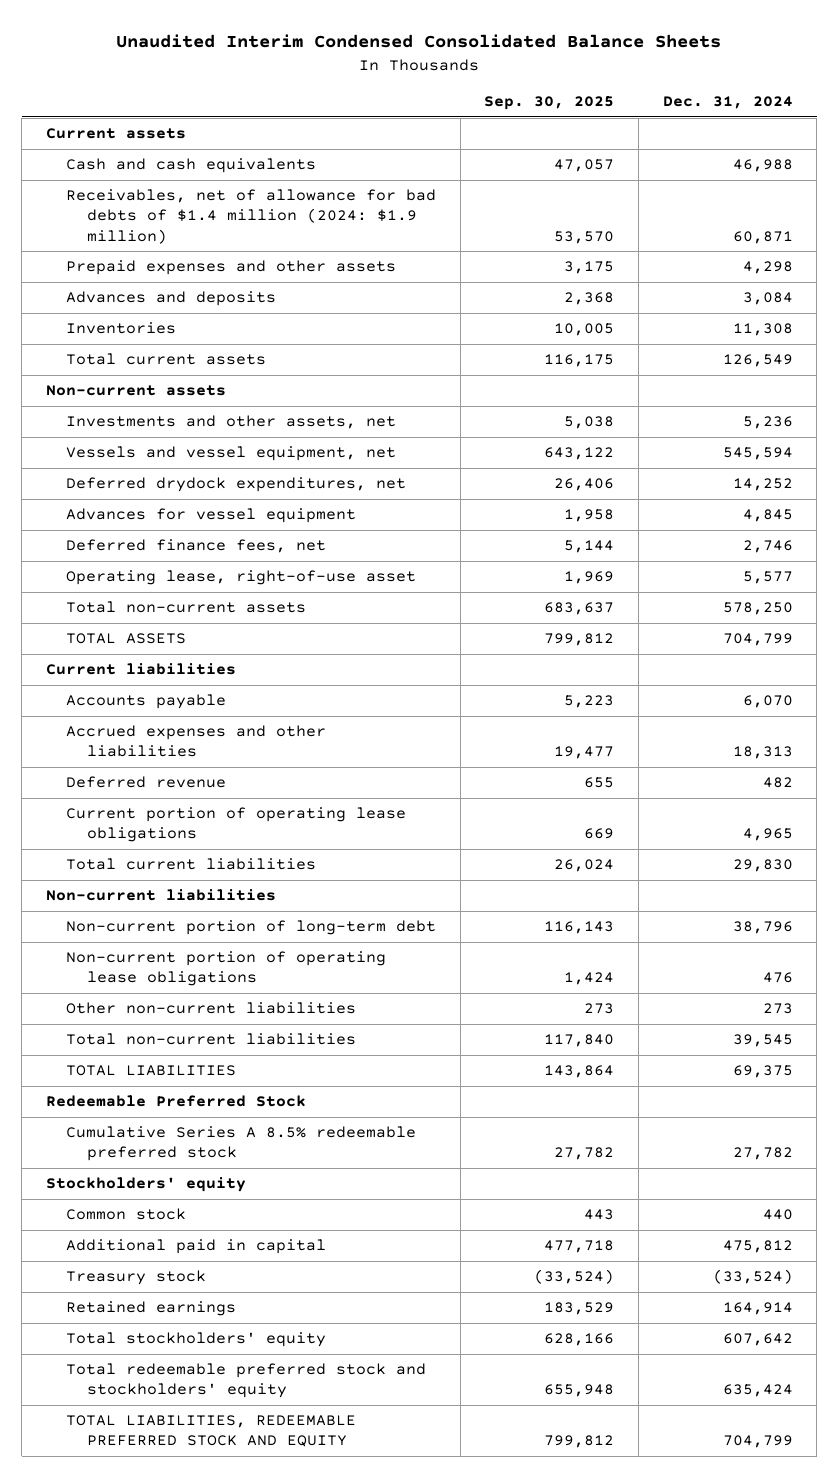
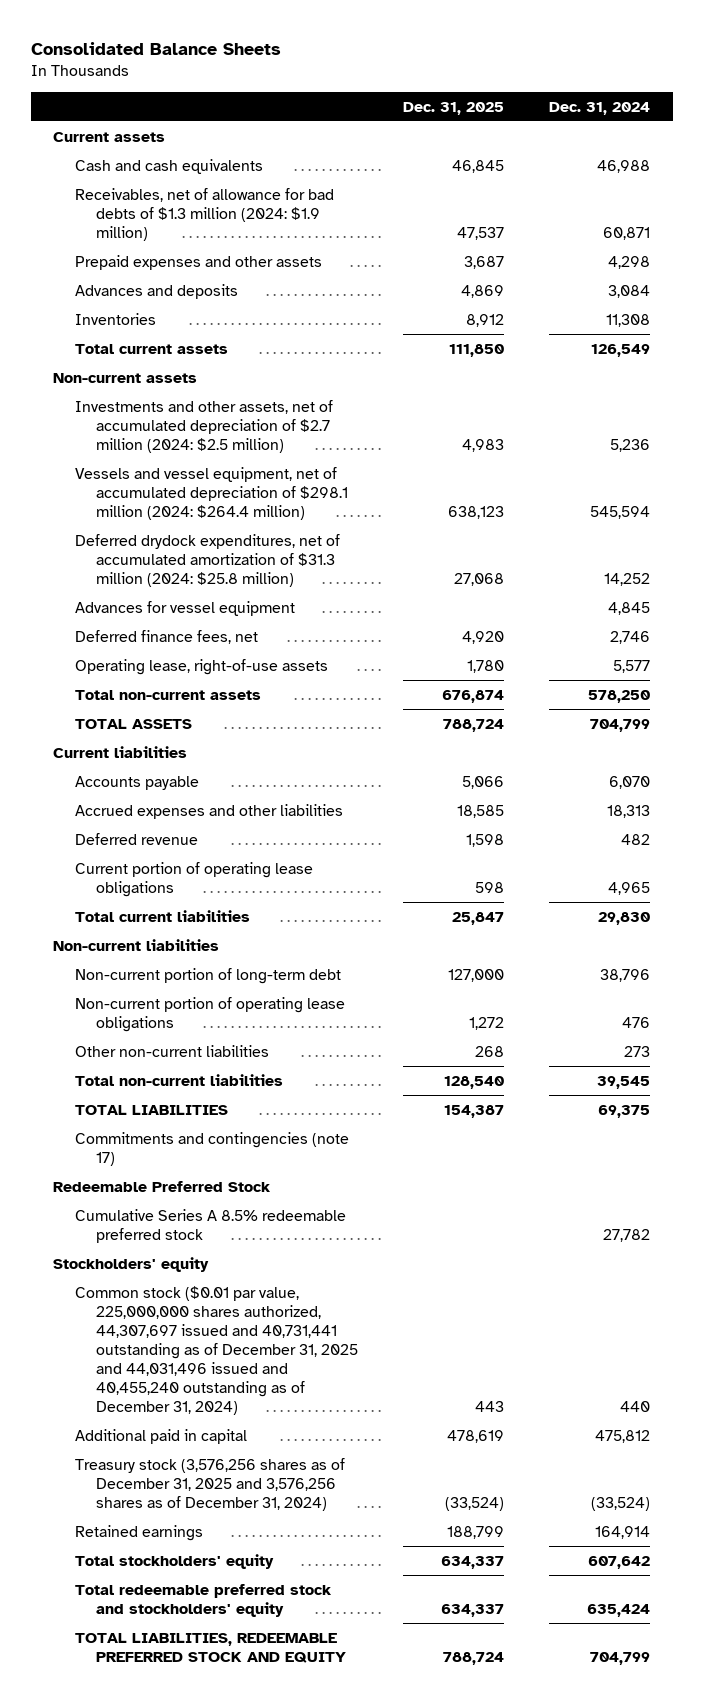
[116,34,722,49] Unaudited Interim Condensed Consolidated Balance Sheets -> [30,41,281,55] Consolidated Balance Sheets
[484,96,615,111] Sep. 30, 2025 -> none
none -> [403,101,505,115] Dec. 31, 2025
[66,189,437,244] Receivables, net of allowance for bad debts of $1.4 million (2024: $1.9 million) -> [74,187,334,241] Receivables, net of allowance for bad debts of $1.3 million (2024: $1.9 million)
[66,415,397,430] Investments and other assets, net -> [74,399,333,453] Investments and other assets, net of accumulated depreciation of $2.7 million (2024: $2.5 million)
[66,446,397,462] Vessels and vessel equipment, net -> [74,466,349,520] Vessels and vessel equipment, net of accumulated depreciation of $298.1 million (2024: $264.4 million)
[66,477,407,493] Deferred drydock expenditures, net -> [74,533,340,587] Deferred drydock expenditures, net of accumulated amortization of $31.3 million (2024: $25.8 million)
[66,570,417,586] Operating lease, right-of-use asset -> [74,658,328,675] Operating lease, right-of-use assets
none -> [74,1131,349,1166] Commitments and contingencies (note 17)
[66,1208,187,1221] Common stock -> [74,1285,359,1416] Common stock ($0.01 par value, 225,000,000 shares authorized, 44,307,697 issued and 40,731,441 outstanding as of December 31, 2025 and 44,031,496 issued and 40,455,240 outstanding as of December 31, 2024)
[66,1270,207,1286] Treasury stock -> [74,1457,345,1511] Treasury stock (3,576,256 shares as of December 31, 2025 and 3,576,256 shares as of December 31, 2024)

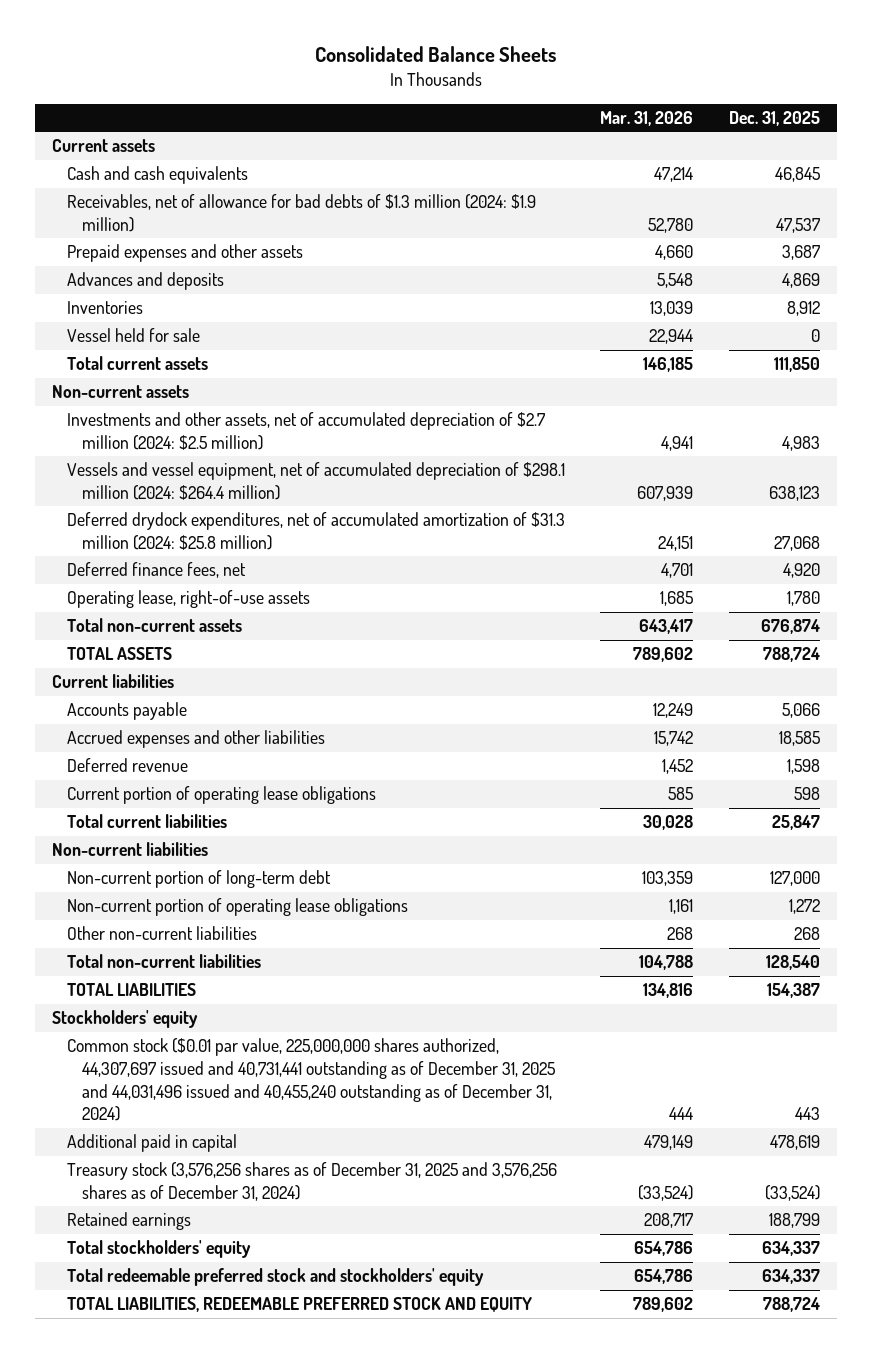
[549,101,651,115] Dec. 31, 2024 -> none
none -> [600,111,694,127] Mar. 31, 2026
none -> [67,328,201,343] Vessel held for sale
[74,600,295,616] Advances for vessel equipment -> none
[74,1131,349,1166] Commitments and contingencies (note 17) -> none
[52,1180,271,1192] Redeemable Preferred Stock -> none
[74,1208,346,1243] Cumulative Series A 8.5% redeemable preferred stock -> none

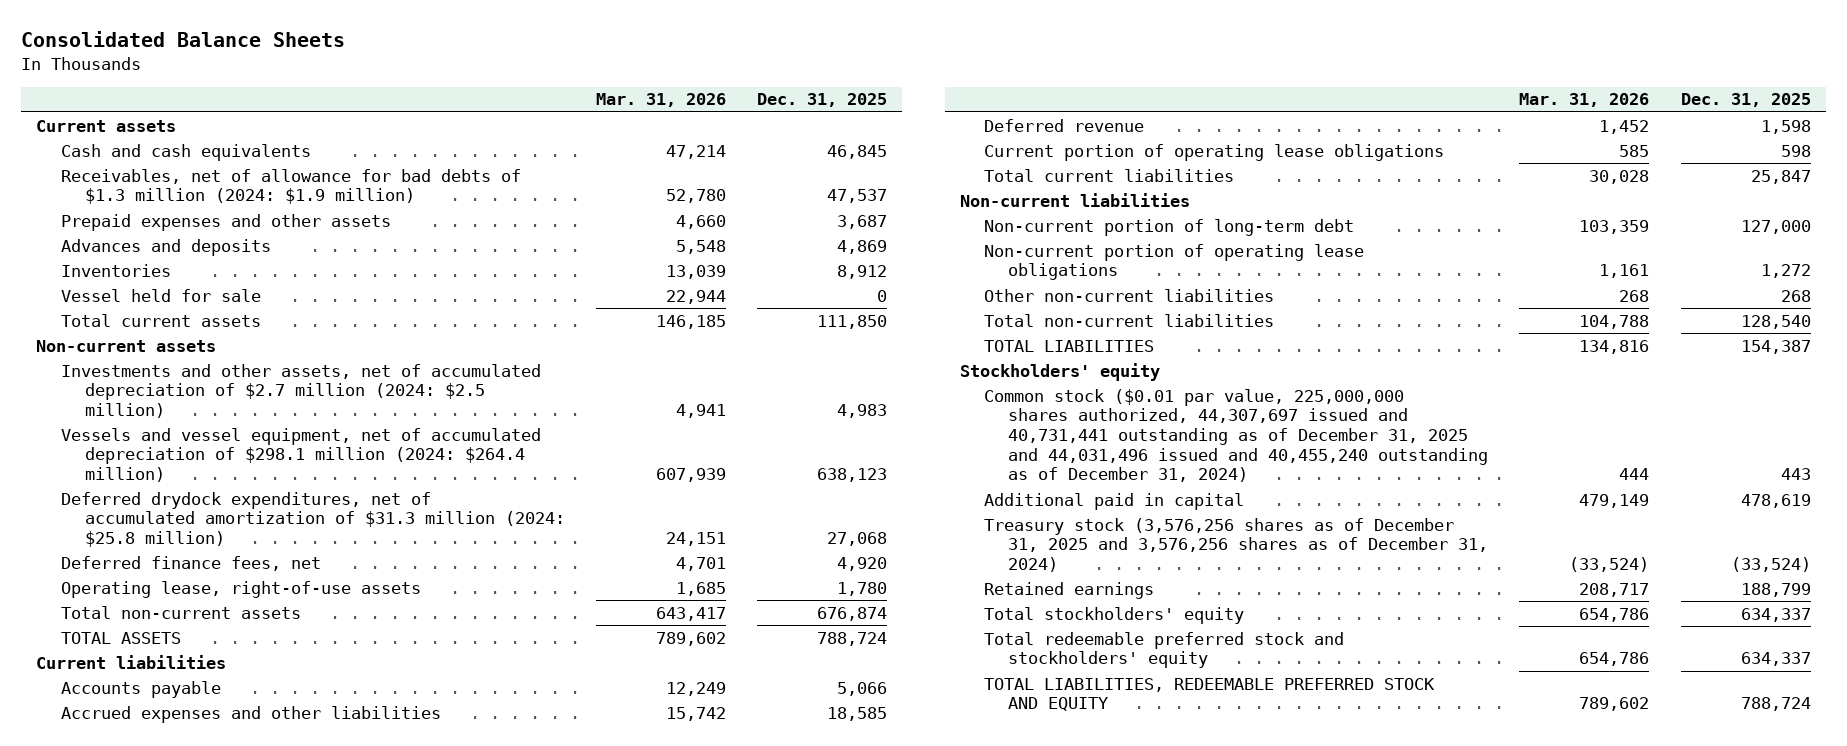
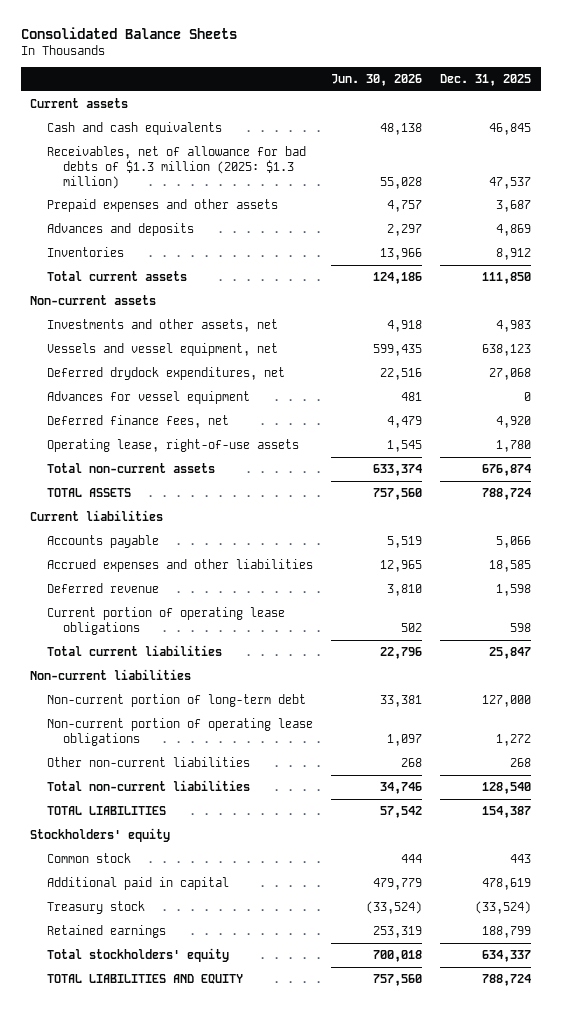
[595,93,726,108] Mar. 31, 2026 -> none
none -> [330,73,422,86] Jun. 30, 2026
[60,168,521,205] Receivables, net of allowance for bad debts of $1.3 million (2024: $1.9 million) -> [46,146,306,189] Receivables, net of allowance for bad debts of $1.3 million (2025: $1.3 million)
[60,288,261,302] Vessel held for sale -> none
[60,363,541,419] Investments and other assets, net of accumulated depreciation of $2.7 million (2024: $2.5 million) -> [46,319,278,333] Investments and other assets, net
[60,427,541,483] Vessels and vessel equipment, net of accumulated depreciation of $298.1 million (2024: $264.4 million) -> [46,343,278,357] Vessels and vessel equipment, net
[60,491,565,548] Deferred drydock expenditures, net of accumulated amortization of $31.3 million (2024: $25.8 million) -> [46,367,285,381] Deferred drydock expenditures, net
none -> [46,391,250,405] Advances for vessel equipment
[984,388,1489,483] Common stock ($0.01 par value, 225,000,000 shares authorized, 44,307,697 issued and 40,731,441 outstanding as of December 31, 2025 and 44,031,496 issued and 40,455,240 outstanding as of December 31, 2024) -> [46,853,131,864] Common stock
[984,517,1489,573] Treasury stock (3,576,256 shares as of December 31, 2025 and 3,576,256 shares as of December 31, 2024) -> [46,901,145,915] Treasury stock
[984,631,1345,669] Total redeemable preferred stock and stockholders' equity -> none
[984,677,1436,712] TOTAL LIABILITIES, REDEEMABLE PREFERRED STOCK AND EQUITY -> [46,974,243,985] TOTAL LIABILITIES AND EQUITY

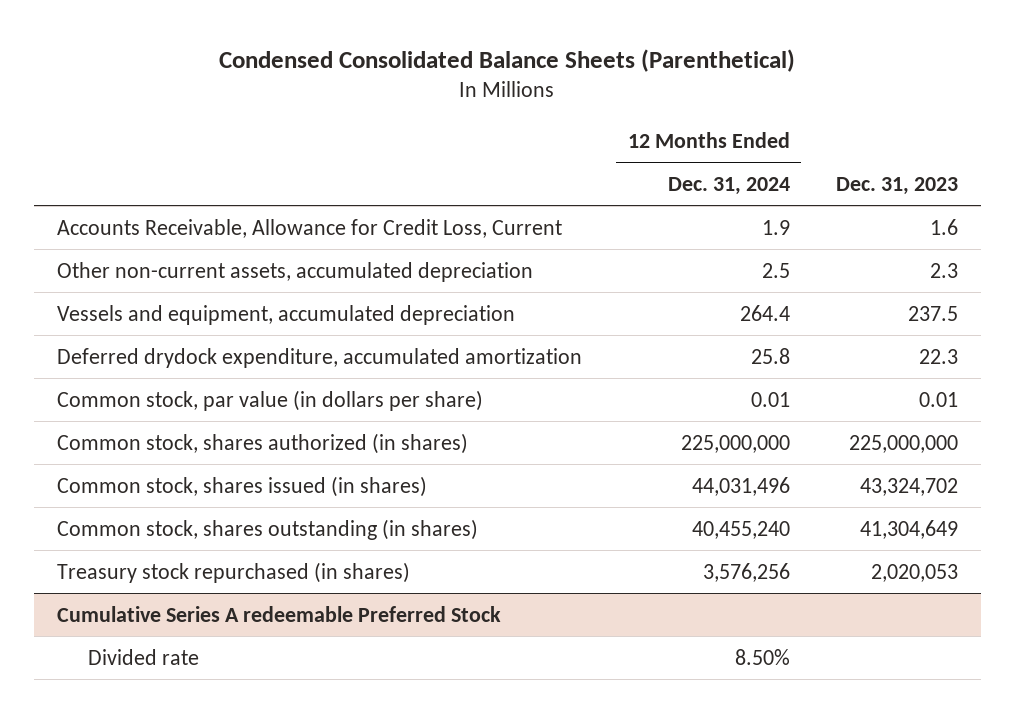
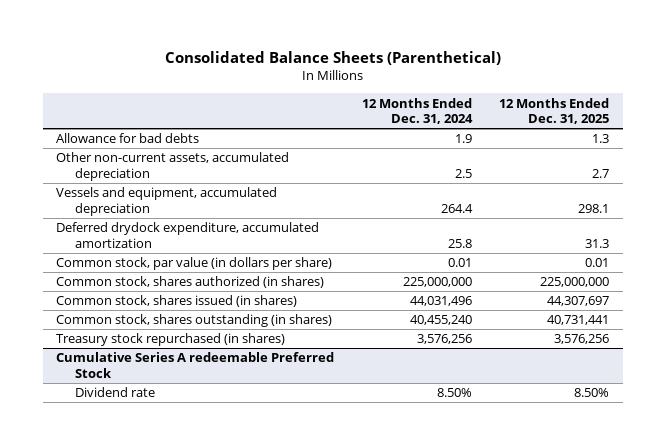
[219,48,796,72] Condensed Consolidated Balance Sheets (Parenthetical) -> [164,50,501,65] Consolidated Balance Sheets (Parenthetical)
[835,176,958,195] Dec. 31, 2023 -> none
none -> [499,97,610,125] 12 Months Ended Dec. 31, 2025
[56,218,562,238] Accounts Receivable, Allowance for Credit Loss, Current -> [56,133,200,144] Allowance for bad debts
[87,648,199,665] Divided rate -> [75,387,156,398] Dividend rate

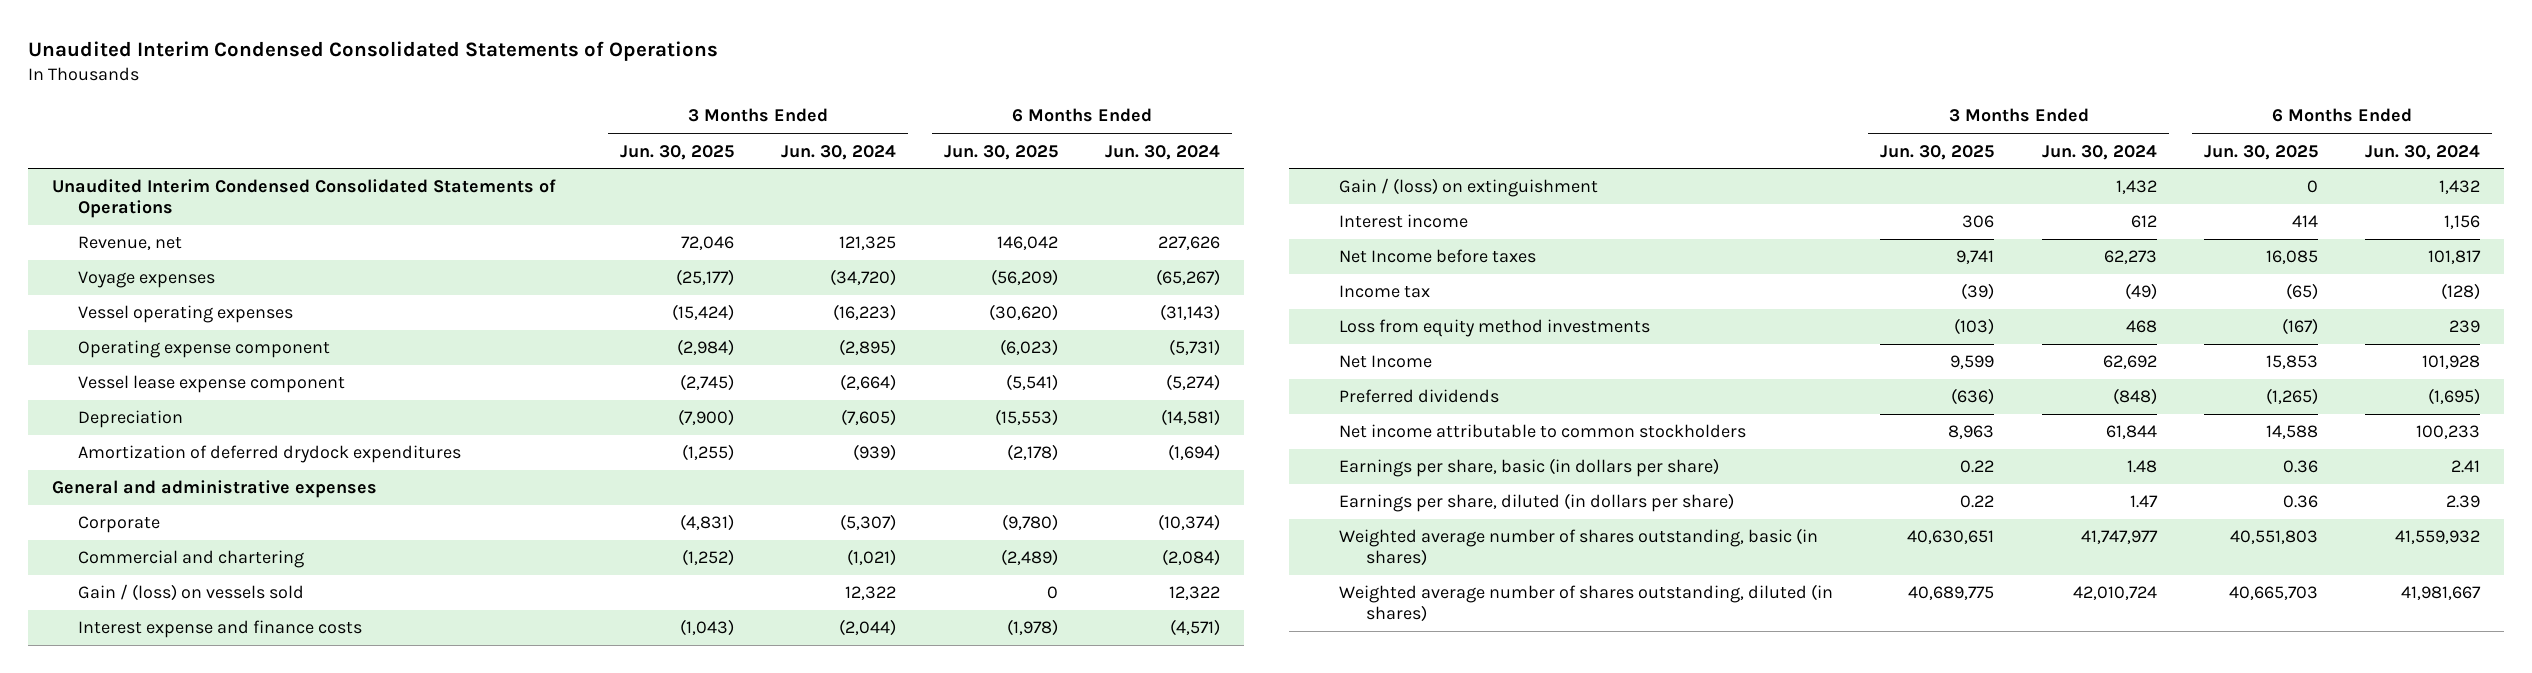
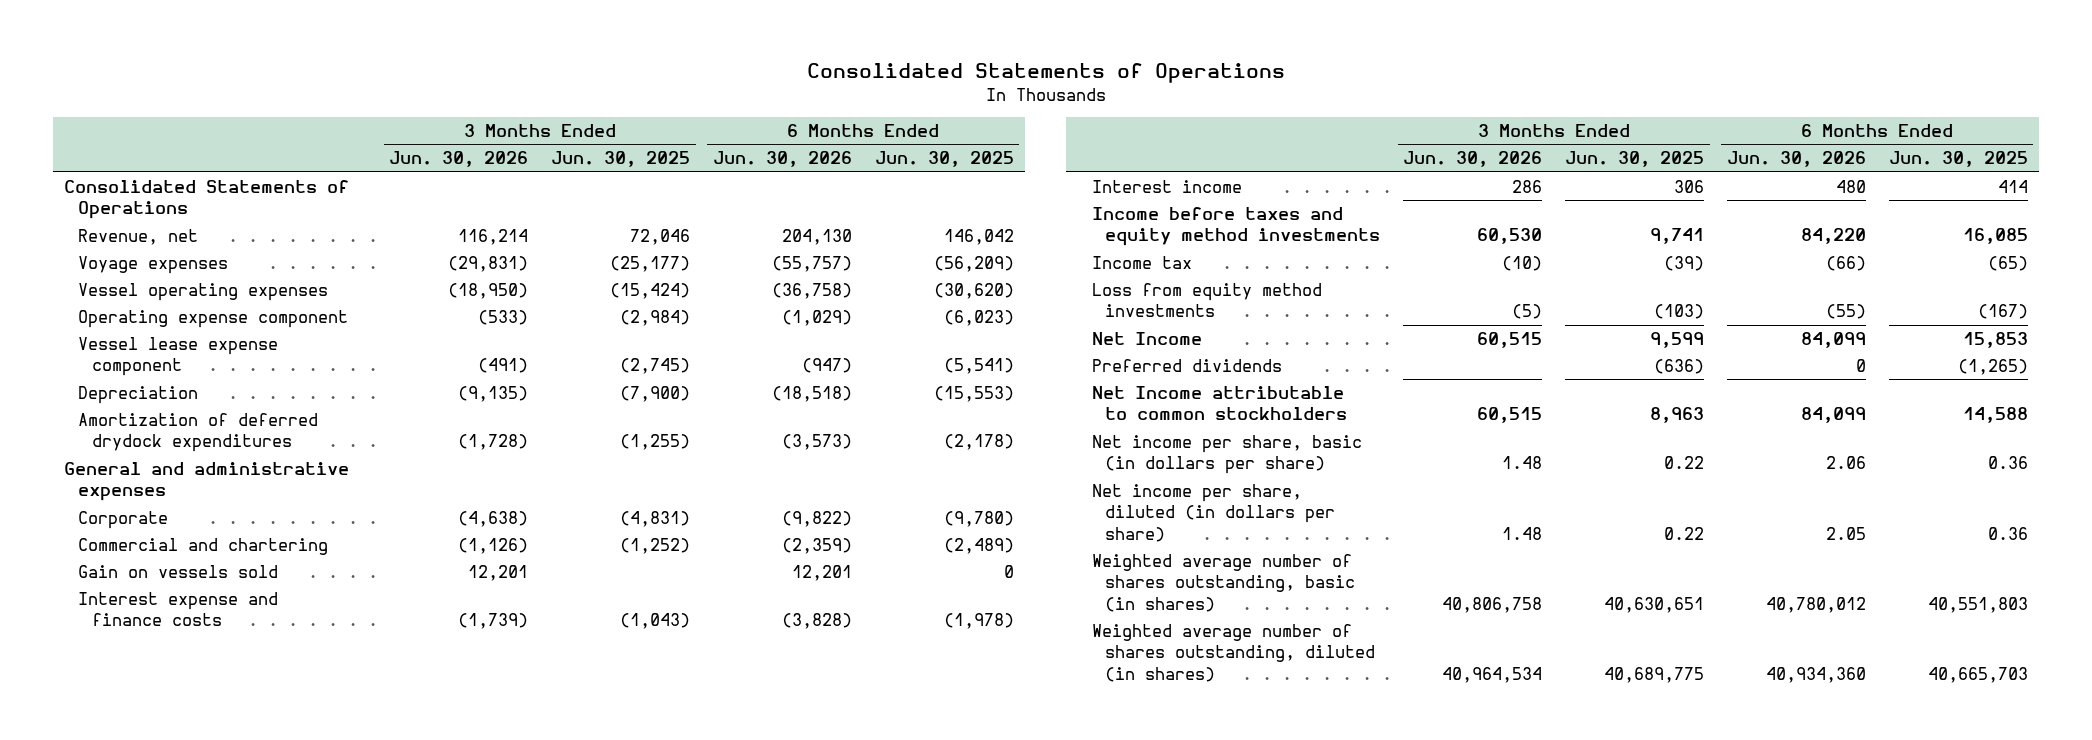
[28,40,719,61] Unaudited Interim Condensed Consolidated Statements of Operations -> [806,63,1285,84] Consolidated Statements of Operations
[781,144,897,160] Jun. 30, 2024 -> none
[1104,144,1220,160] Jun. 30, 2024 -> none
none -> [389,151,529,168] Jun. 30, 2026
none -> [712,151,852,168] Jun. 30, 2026
[51,179,556,219] Unaudited Interim Condensed Consolidated Statements of Operations -> [63,179,349,220] Consolidated Statements of Operations
[78,584,305,602] Gain / (loss) on vessels sold -> [77,564,278,578] Gain on vessels sold
[1338,178,1598,198] Gain / (loss) on extinguishment -> none
[1338,249,1536,264] Net Income before taxes -> [1091,206,1381,247] Income before taxes and equity method investments
[1338,424,1746,439] Net income attributable to common stockholders -> [1091,385,1348,421] Net Income attributable to common stockholders
[1338,458,1719,478] Earnings per share, basic (in dollars per share) -> [1091,434,1362,475] Net income per share, basic (in dollars per share)
[1338,493,1734,513] Earnings per share, diluted (in dollars per share) -> [1091,483,1336,542] Net income per share, diluted (in dollars per share)

